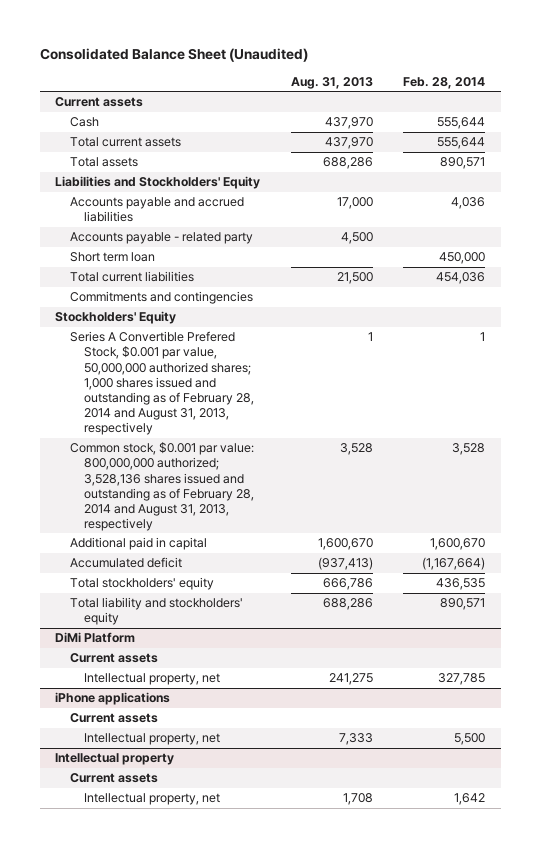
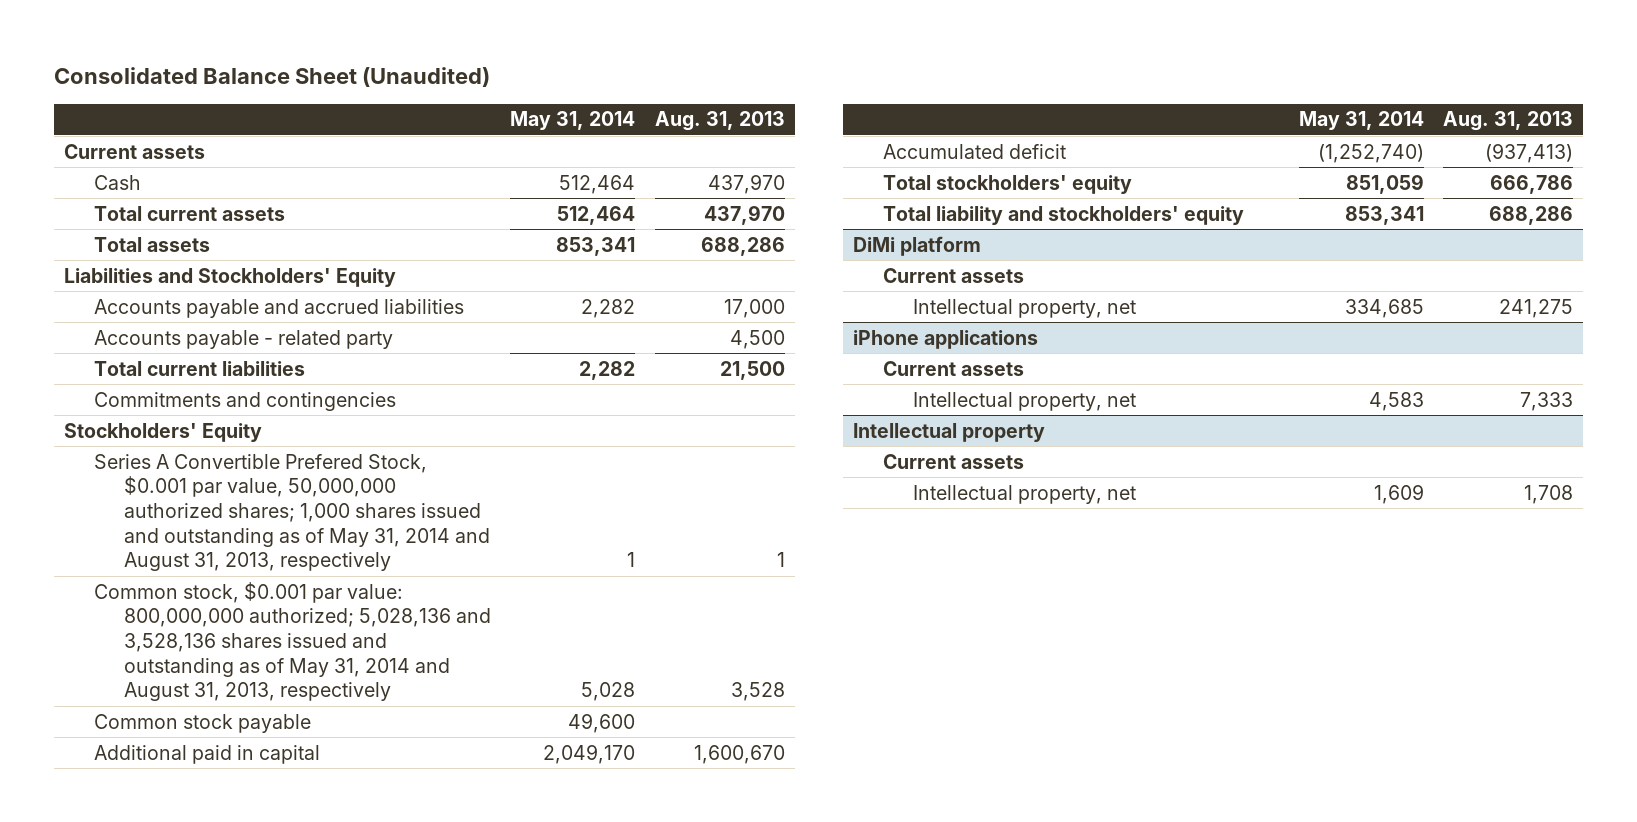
[403,76,486,89] Feb. 28, 2014 -> none
none -> [510,111,636,131] May 31, 2014
[69,252,155,263] Short term loan -> none
[69,331,255,435] Series A Convertible Prefered Stock, $0.001 par value, 50,000,000 authorized shares; 1,000 shares issued and outstanding as of February 28, 2014 and August 31, 2013, respectively -> [93,453,490,572] Series A Convertible Prefered Stock, $0.001 par value, 50,000,000 authorized shares; 1,000 shares issued and outstanding as of May 31, 2014 and August 31, 2013, respectively
[69,442,255,531] Common stock, $0.001 par value: 800,000,000 authorized; 3,528,136 shares issued and outstanding as of February 28, 2014 and August 31, 2013, respectively -> [93,581,491,702] Common stock, $0.001 par value: 800,000,000 authorized; 5,028,136 and 3,528,136 shares issued and outstanding as of May 31, 2014 and August 31, 2013, respectively
none -> [93,713,311,733] Common stock payable
[55,632,136,644] DiMi Platform -> [852,235,981,256] DiMi platform

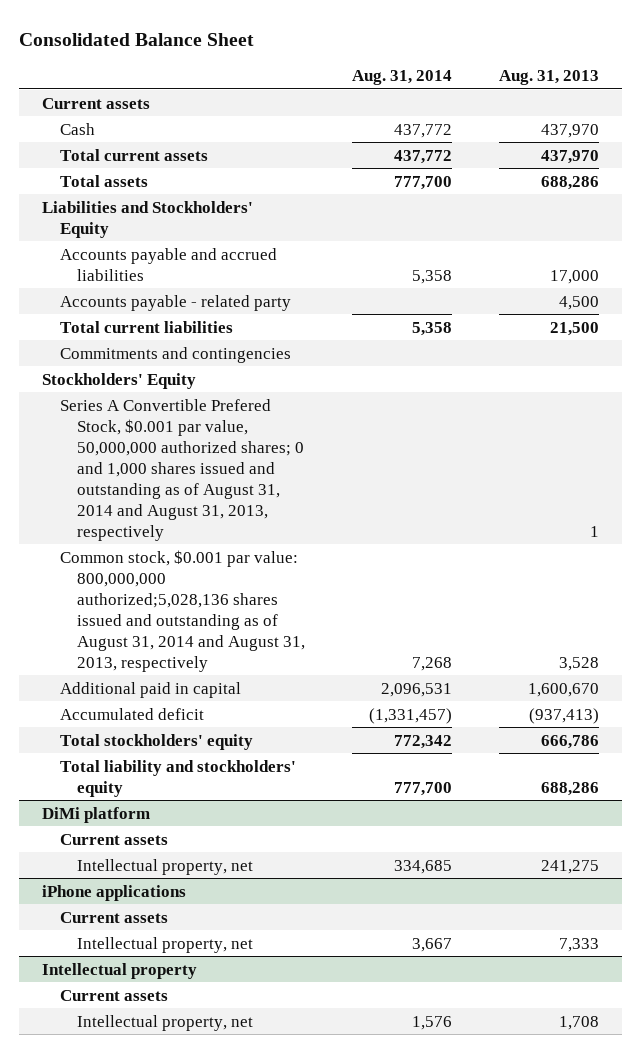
[54,67,491,88] Consolidated Balance Sheet (Unaudited) -> [19,32,255,46] Consolidated Balance Sheet
[510,111,636,131] May 31, 2014 -> none
none -> [352,70,453,86] Aug. 31, 2014
[93,713,311,733] Common stock payable -> none
[93,453,490,572] Series A Convertible Prefered Stock, $0.001 par value, 50,000,000 authorized shares; 1,000 shares issued and outstanding as of May 31, 2014 and August 31, 2013, respectively -> [59,398,305,541] Series A Convertible Prefered Stock, $0.001 par value, 50,000,000 authorized shares; 0 and 1,000 shares issued and outstanding as of August 31, 2014 and August 31, 2013, respectively
[93,581,491,702] Common stock, $0.001 par value: 800,000,000 authorized; 5,028,136 and 3,528,136 shares issued and outstanding as of May 31, 2014 and August 31, 2013, respectively -> [59,549,306,672] Common stock, $0.001 par value: 800,000,000 authorized;5,028,136 shares issued and outstanding as of August 31, 2014 and August 31, 2013, respectively

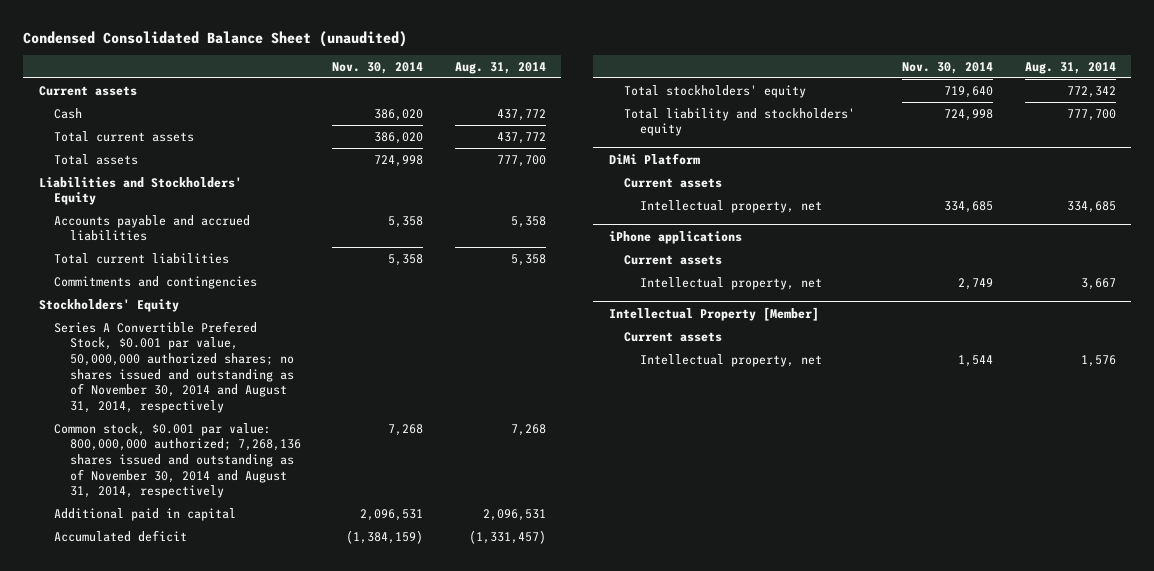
[19,32,255,46] Consolidated Balance Sheet -> [23,30,408,47] Condensed Consolidated Balance Sheet (unaudited)
[498,70,599,86] Aug. 31, 2013 -> none
none -> [332,62,424,75] Nov. 30, 2014
[59,294,291,311] Accounts payable - related party -> none
[59,398,305,541] Series A Convertible Prefered Stock, $0.001 par value, 50,000,000 authorized shares; 0 and 1,000 shares issued and outstanding as of August 31, 2014 and August 31, 2013, respectively -> [54,320,294,414] Series A Convertible Prefered Stock, $0.001 par value, 50,000,000 authorized shares; no shares issued and outstanding as of November 30, 2014 and August 31, 2014, respectively
[59,549,306,672] Common stock, $0.001 par value: 800,000,000 authorized;5,028,136 shares issued and outstanding as of August 31, 2014 and August 31, 2013, respectively -> [54,422,301,499] Common stock, $0.001 par value: 800,000,000 authorized; 7,268,136 shares issued and outstanding as of November 30, 2014 and August 31, 2014, respectively
[42,806,151,823] DiMi platform -> [608,152,700,165] DiMi Platform
[42,962,198,979] Intellectual property -> [608,306,819,321] Intellectual Property [Member]

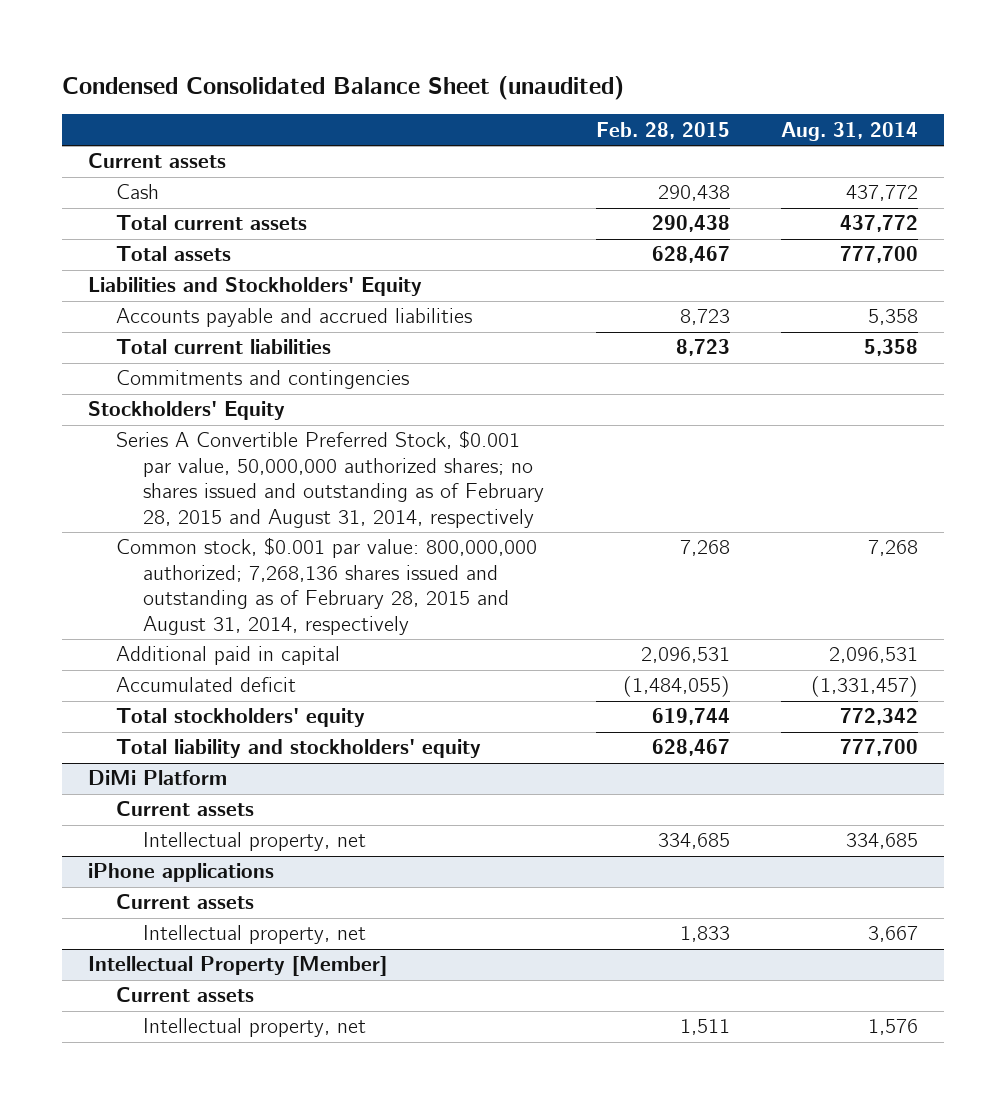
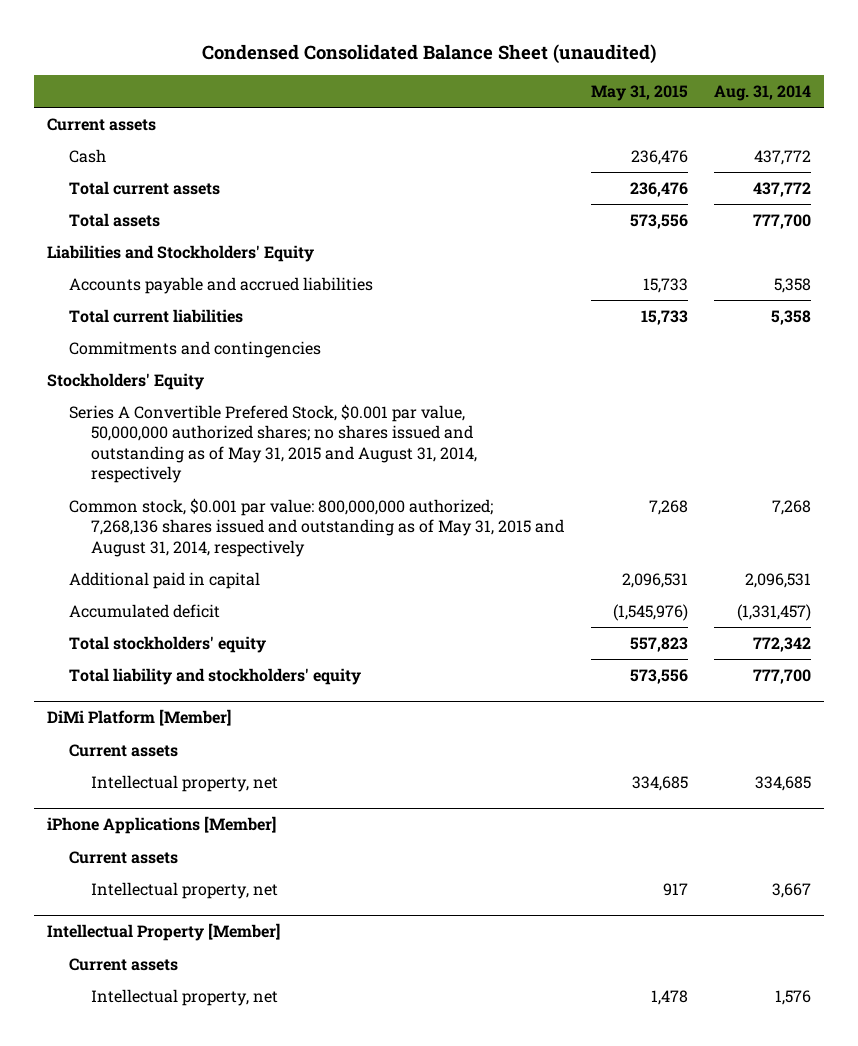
[595,121,730,139] Feb. 28, 2015 -> none
none -> [590,84,688,101] May 31, 2015
[115,430,545,528] Series A Convertible Preferred Stock, $0.001 par value, 50,000,000 authorized shares; no shares issued and outstanding as of February 28, 2015 and August 31, 2014, respectively -> [69,403,478,484] Series A Convertible Prefered Stock, $0.001 par value, 50,000,000 authorized shares; no shares issued and outstanding as of May 31, 2015 and August 31, 2014, respectively
[115,537,537,635] Common stock, $0.001 par value: 800,000,000 authorized; 7,268,136 shares issued and outstanding as of February 28, 2015 and August 31, 2014, respectively -> [69,497,565,557] Common stock, $0.001 par value: 800,000,000 authorized; 7,268,136 shares issued and outstanding as of May 31, 2015 and August 31, 2014, respectively
[87,770,227,786] DiMi Platform -> [47,709,232,727] DiMi Platform [Member]
[87,863,274,883] iPhone applications -> [47,816,277,835] iPhone Applications [Member]

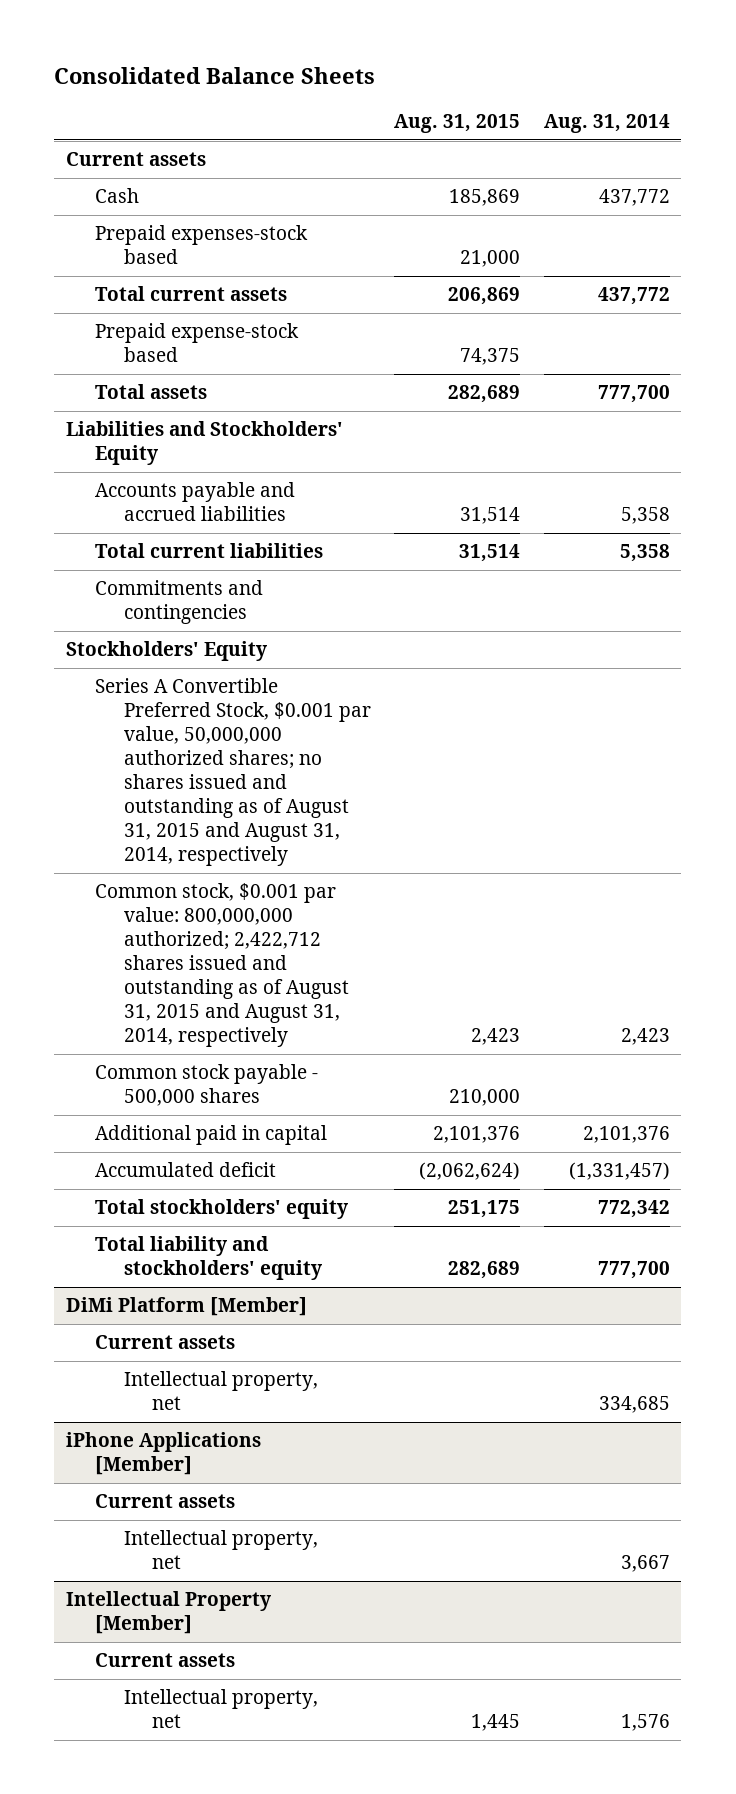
[202,43,657,64] Condensed Consolidated Balance Sheet (unaudited) -> [54,66,376,84] Consolidated Balance Sheets
[590,84,688,101] May 31, 2015 -> none
none -> [394,114,521,134] Aug. 31, 2015
none -> [94,225,308,265] Prepaid expenses-stock based
none -> [94,323,299,363] Prepaid expense-stock based
[69,403,478,484] Series A Convertible Prefered Stock, $0.001 par value, 50,000,000 authorized shares; no shares issued and outstanding as of May 31, 2015 and August 31, 2014, respectively -> [94,678,371,867] Series A Convertible Preferred Stock, $0.001 par value, 50,000,000 authorized shares; no shares issued and outstanding as of August 31, 2015 and August 31, 2014, respectively
[69,497,565,557] Common stock, $0.001 par value: 800,000,000 authorized; 7,268,136 shares issued and outstanding as of May 31, 2015 and August 31, 2014, respectively -> [94,883,349,1048] Common stock, $0.001 par value: 800,000,000 authorized; 2,422,712 shares issued and outstanding as of August 31, 2015 and August 31, 2014, respectively
[772,499,812,515] 7,268 -> [620,1028,670,1046] 2,423
none -> [94,1064,318,1107] Common stock payable - 500,000 shares
[745,572,812,588] 2,096,531 -> [582,1126,670,1144] 2,101,376

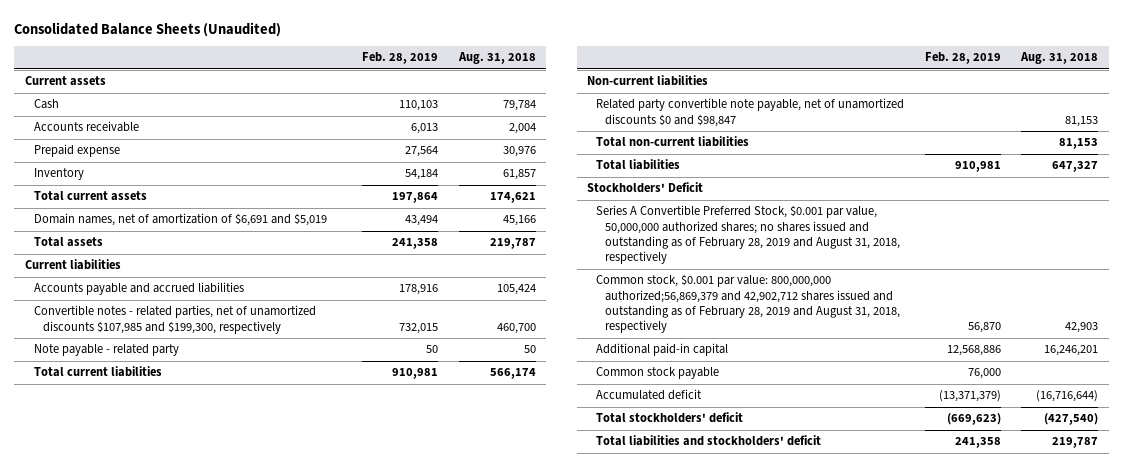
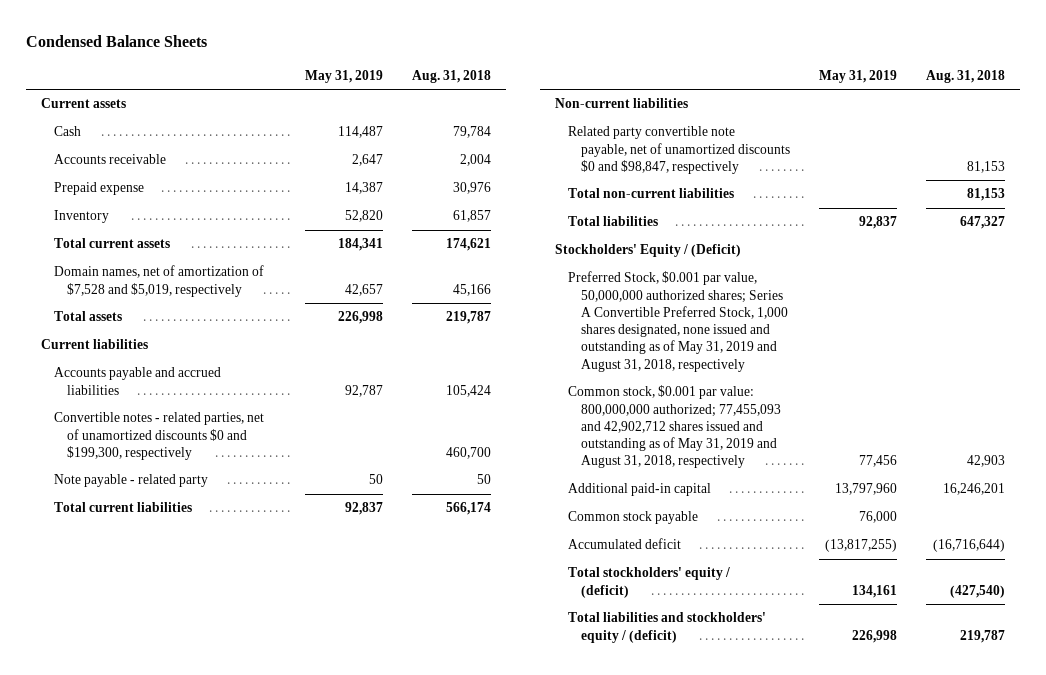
[14,21,282,37] Consolidated Balance Sheets (Unaudited) -> [26,35,208,48] Condensed Balance Sheets
[362,52,439,65] Feb. 28, 2019 -> none
none -> [305,69,384,83] May 31, 2019
[33,213,327,227] Domain names, net of amortization of $6,691 and $5,019 -> [53,265,264,297] Domain names, net of amortization of $7,528 and $5,019, respectively
[33,305,316,334] Convertible notes - related parties, net of unamortized discounts $107,985 and $199,300, respectively -> [53,412,264,460] Convertible notes - related parties, net of unamortized discounts $0 and $199,300, respectively
[596,98,905,127] Related party convertible note payable, net of unamortized discounts $0 and $98,847 -> [567,126,790,174] Related party convertible note payable, net of unamortized discounts $0 and $98,847, respectively
[587,182,704,194] Stockholders' Deficit -> [554,244,741,258] Stockholders' Equity / (Deficit)
[596,205,901,265] Series A Convertible Preferred Stock, $0.001 par value, 50,000,000 authorized shares; no shares issued and outstanding as of February 28, 2019 and August 31, 2018, respectively -> [567,271,788,372] Preferred Stock, $0.001 par value, 50,000,000 authorized shares; Series A Convertible Preferred Stock, 1,000 shares designated, none issued and outstanding as of May 31, 2019 and August 31, 2018, respectively
[596,274,901,334] Common stock, $0.001 par value: 800,000,000 authorized;56,869,379 and 42,902,712 shares issued and outstanding as of February 28, 2019 and August 31, 2018, respectively -> [567,385,781,469] Common stock, $0.001 par value: 800,000,000 authorized; 77,455,093 and 42,902,712 shares issued and outstanding as of May 31, 2019 and August 31, 2018, respectively
[596,412,744,424] Total stockholders' deficit -> [567,567,730,598] Total stockholders' equity / (deficit)
[596,435,822,447] Total liabilities and stockholders' deficit -> [567,612,766,643] Total liabilities and stockholders' equity / (deficit)

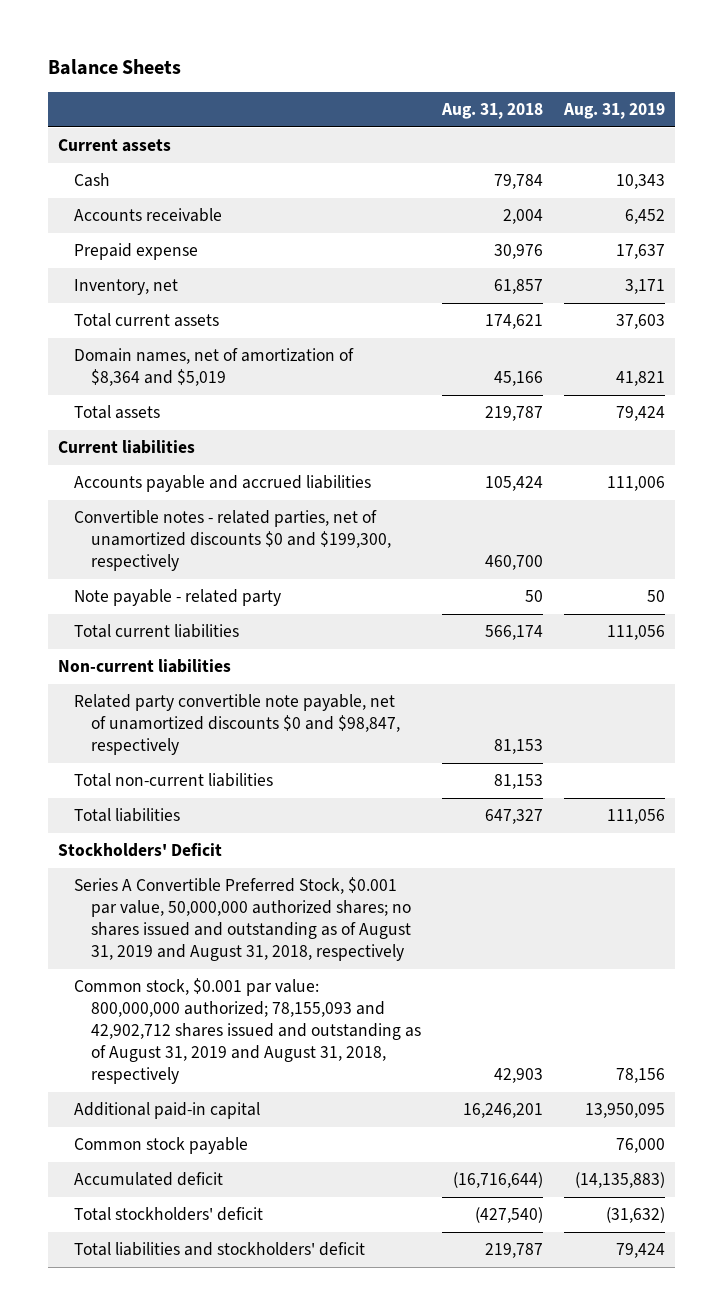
[26,35,208,48] Condensed Balance Sheets -> [47,59,181,76] Balance Sheets
[305,69,384,83] May 31, 2019 -> none
none -> [562,102,665,119] Aug. 31, 2019
[53,210,109,224] Inventory -> [74,279,179,296] Inventory, net
[53,265,264,297] Domain names, net of amortization of $7,528 and $5,019, respectively -> [74,348,355,387] Domain names, net of amortization of $8,364 and $5,019
[554,244,741,258] Stockholders' Equity / (Deficit) -> [58,843,223,858] Stockholders' Deficit
[567,271,788,372] Preferred Stock, $0.001 par value, 50,000,000 authorized shares; Series A Convertible Preferred Stock, 1,000 shares designated, none issued and outstanding as of May 31, 2019 and August 31, 2018, respectively -> [74,877,411,962] Series A Convertible Preferred Stock, $0.001 par value, 50,000,000 authorized shares; no shares issued and outstanding as of August 31, 2019 and August 31, 2018, respectively
[567,385,781,469] Common stock, $0.001 par value: 800,000,000 authorized; 77,455,093 and 42,902,712 shares issued and outstanding as of May 31, 2019 and August 31, 2018, respectively -> [74,978,421,1085] Common stock, $0.001 par value: 800,000,000 authorized; 78,155,093 and 42,902,712 shares issued and outstanding as of August 31, 2019 and August 31, 2018, respectively
[567,567,730,598] Total stockholders' equity / (deficit) -> [74,1207,264,1222] Total stockholders' deficit
[567,612,766,643] Total liabilities and stockholders' equity / (deficit) -> [74,1242,366,1257] Total liabilities and stockholders' deficit

